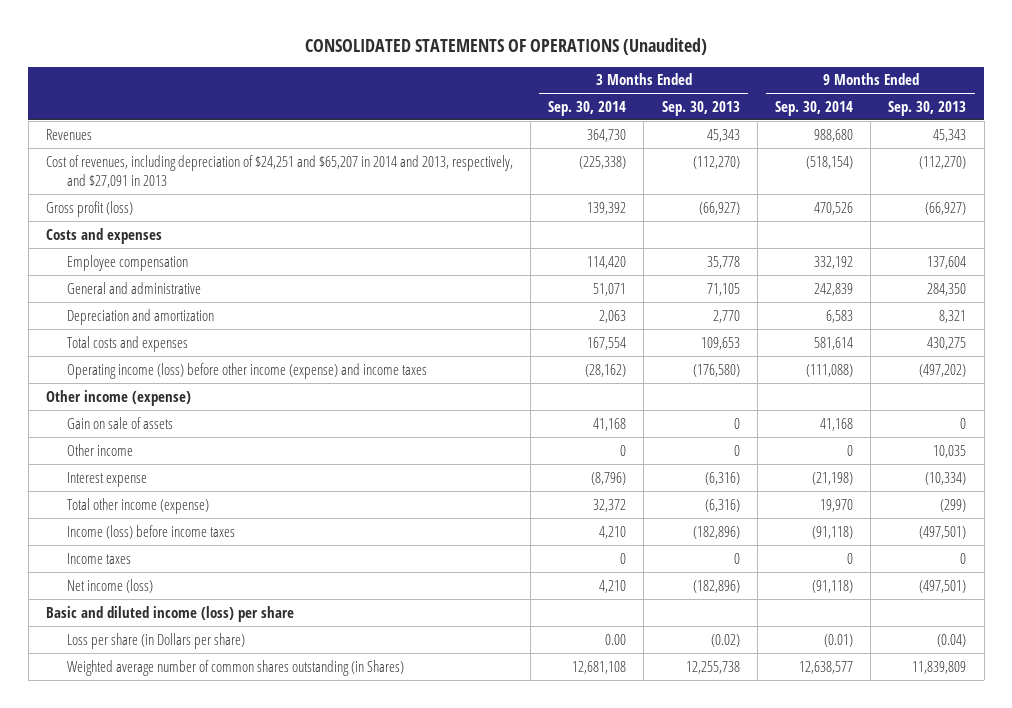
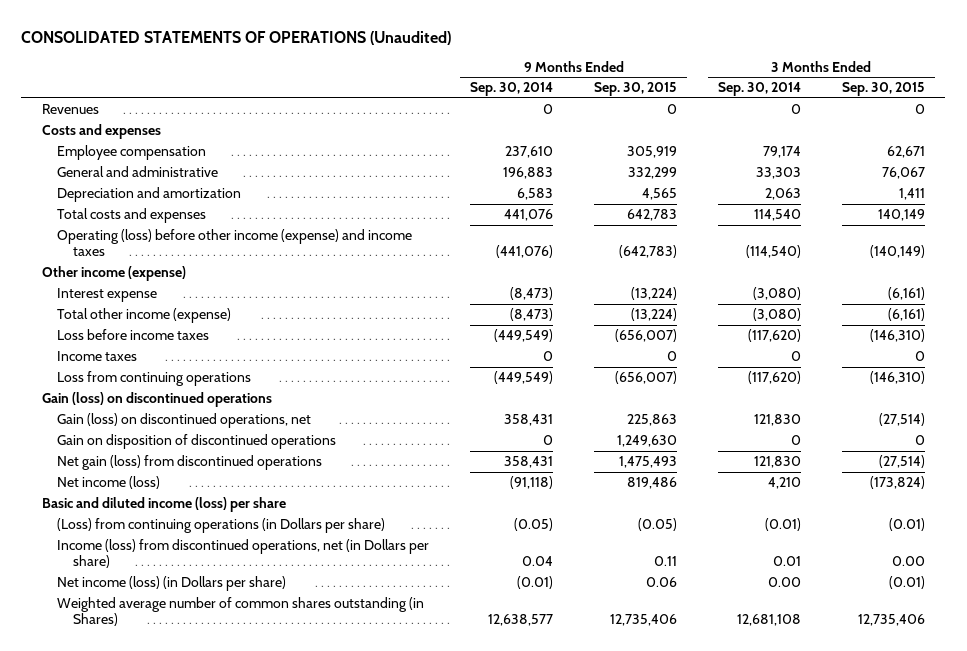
[661,101,740,117] Sep. 30, 2013 -> none
[888,101,967,117] Sep. 30, 2013 -> none
none -> [594,82,678,97] Sep. 30, 2015
none -> [841,82,925,97] Sep. 30, 2015
[45,154,513,189] Cost of revenues, including depreciation of $24,251 and $65,207 in 2014 and 2013, respectively, and $27,091 in 2013 -> none
[45,200,133,217] Gross profit (loss) -> none
[587,128,627,142] 364,730 -> [791,104,802,115] 0
[813,128,853,142] 988,680 -> [543,104,554,115] 0
[587,255,627,269] 114,420 -> [763,146,802,159] 79,174
[813,255,853,269] 332,192 -> [505,146,554,159] 237,610
[593,282,627,296] 51,071 -> [756,167,802,180] 33,303
[813,282,853,296] 242,839 -> [503,167,554,180] 196,883
[587,336,627,350] 167,554 -> [754,209,802,222] 114,540
[813,336,853,350] 581,614 -> [504,209,554,222] 441,076
[67,362,428,379] Operating income (loss) before other income (expense) and income taxes -> [57,229,413,257] Operating (loss) before other income (expense) and income taxes
[585,363,627,377] (28,162) -> [746,245,802,259] (114,540)
[805,363,853,377] (111,088) -> [496,245,554,259] (441,076)
[67,416,174,429] Gain on sale of assets -> none
[67,443,134,456] Other income -> none
[591,471,627,485] (8,796) -> [753,287,802,301] (3,080)
[811,471,853,485] (21,198) -> [510,287,554,301] (8,473)
[593,498,627,512] 32,372 -> [753,308,802,322] (3,080)
[819,498,853,512] 19,970 -> [510,308,554,322] (8,473)
[67,524,236,539] Income (loss) before income taxes -> [57,329,210,341] Loss before income taxes
[599,525,627,539] 4,210 -> [748,329,802,343] (117,620)
[811,525,853,539] (91,118) -> [494,329,554,343] (449,549)
none -> [57,371,252,387] Loss from continuing operations
none -> [41,392,272,408] Gain (loss) on discontinued operations
none -> [57,413,312,429] Gain (loss) on discontinued operations, net
none -> [57,434,337,450] Gain on disposition of discontinued operations
none -> [57,455,323,471] Net gain (loss) from discontinued operations
none -> [57,518,386,534] (Loss) from continuing operations (in Dollars per share)
none -> [57,539,430,569] Income (loss) from discontinued operations, net (in Dollars per share)
[67,632,246,649] Loss per share (in Dollars per share) -> [57,576,287,592] Net income (loss) (in Dollars per share)

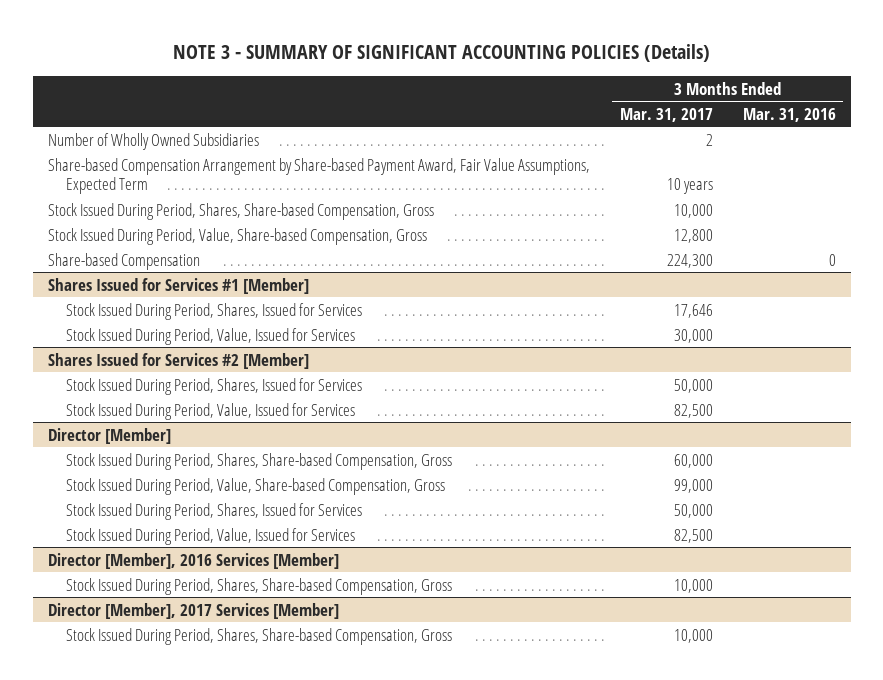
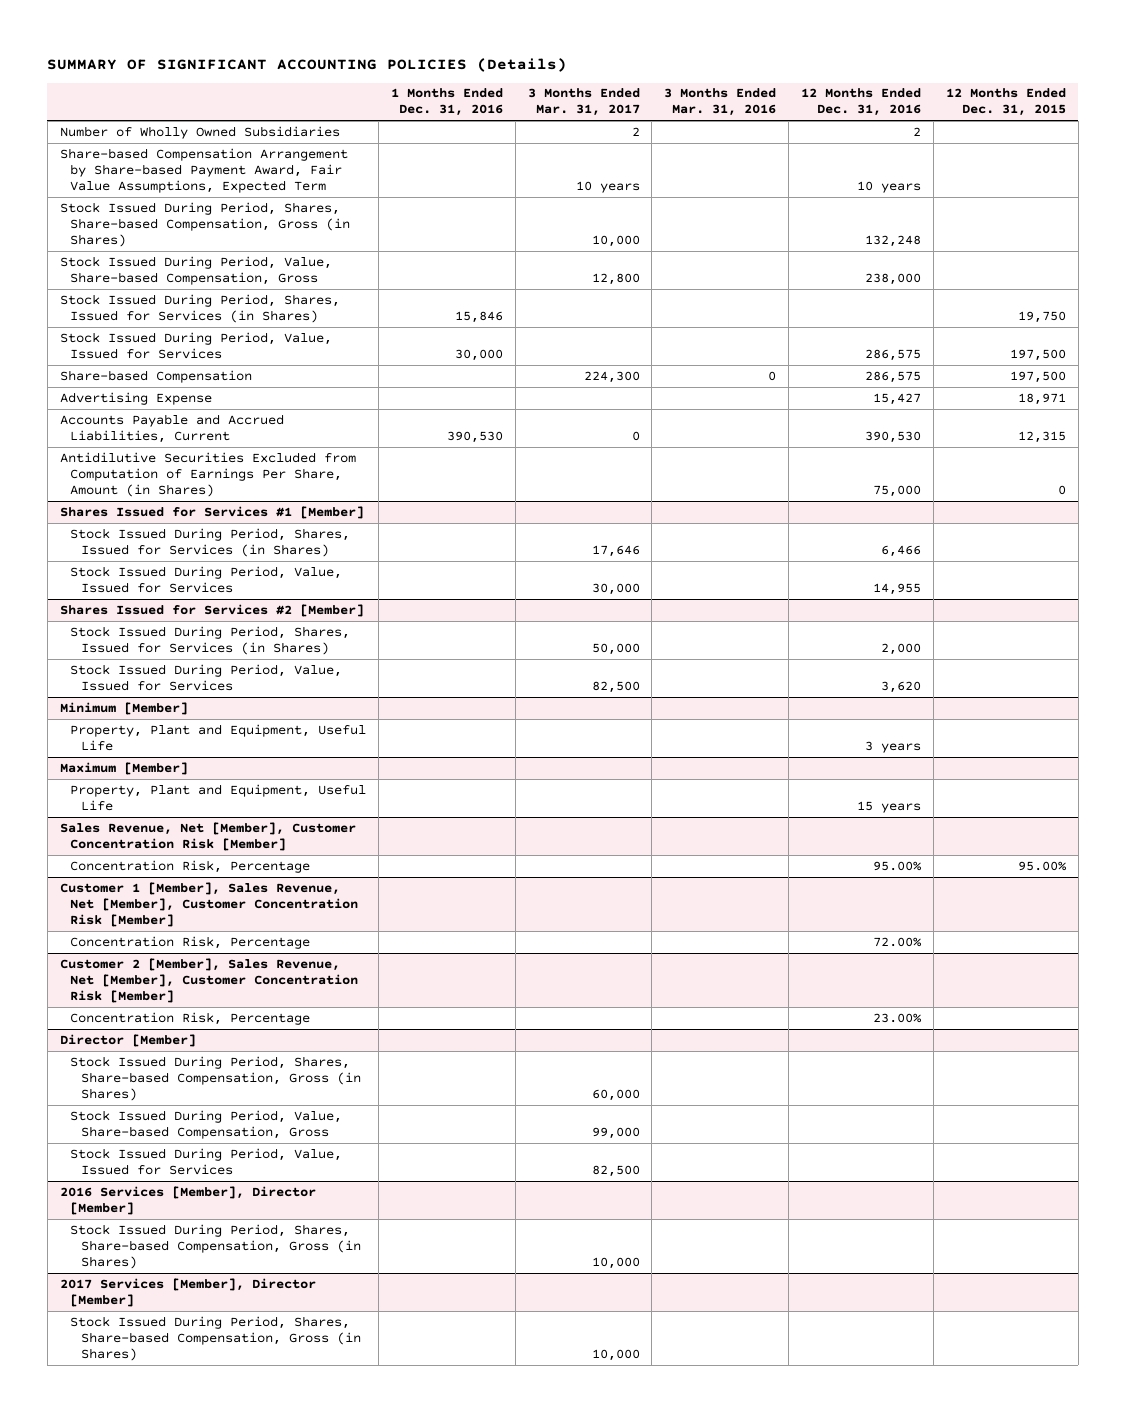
[172,44,710,63] NOTE 3 - SUMMARY OF SIGNIFICANT ACCOUNTING POLICIES (Details) -> [47,57,568,72] SUMMARY OF SIGNIFICANT ACCOUNTING POLICIES (Details)
none -> [390,88,503,117] 1 Months Ended Dec. 31, 2016
none -> [801,88,922,117] 12 Months Ended Dec. 31, 2016
none -> [945,88,1066,117] 12 Months Ended Dec. 31, 2015
[47,202,434,220] Stock Issued During Period, Shares, Share-based Compensation, Gross -> [59,201,351,247] Stock Issued During Period, Shares, Share-based Compensation, Gross (in Shares)
none -> [59,293,340,323] Stock Issued During Period, Shares, Issued for Services (in Shares)
none -> [59,331,332,359] Stock Issued During Period, Value, Issued for Services
none -> [59,391,212,405] Advertising Expense
none -> [59,413,284,443] Accounts Payable and Accrued Liabilities, Current
none -> [59,451,356,497] Antidilutive Securities Excluded from Computation of Earnings Per Share, Amount (in Shares)
[66,302,363,320] Stock Issued During Period, Shares, Issued for Services -> [70,527,351,557] Stock Issued During Period, Shares, Issued for Services (in Shares)
[66,377,363,395] Stock Issued During Period, Shares, Issued for Services -> [70,625,351,655] Stock Issued During Period, Shares, Issued for Services (in Shares)
none -> [59,701,188,715] Minimum [Member]
none -> [70,723,367,751] Property, Plant and Equipment, Useful Life
none -> [59,761,188,775] Maximum [Member]
none -> [70,783,367,811] Property, Plant and Equipment, Useful Life
none -> [59,821,356,851] Sales Revenue, Net [Member], Customer Concentration Risk [Member]
none -> [70,859,311,873] Concentration Risk, Percentage
none -> [59,881,359,927] Customer 1 [Member], Sales Revenue, Net [Member], Customer Concentration Risk [Member]
none -> [70,935,311,949] Concentration Risk, Percentage
none -> [59,957,359,1003] Customer 2 [Member], Sales Revenue, Net [Member], Customer Concentration Risk [Member]
none -> [70,1011,311,1025] Concentration Risk, Percentage
[66,452,453,470] Stock Issued During Period, Shares, Share-based Compensation, Gross -> [70,1055,361,1101] Stock Issued During Period, Shares, Share-based Compensation, Gross (in Shares)
[66,502,363,520] Stock Issued During Period, Shares, Issued for Services -> none
[47,552,339,569] Director [Member], 2016 Services [Member] -> [59,1185,316,1215] 2016 Services [Member], Director [Member]
[66,577,453,595] Stock Issued During Period, Shares, Share-based Compensation, Gross -> [70,1223,361,1269] Stock Issued During Period, Shares, Share-based Compensation, Gross (in Shares)
[47,602,339,619] Director [Member], 2017 Services [Member] -> [59,1277,316,1307] 2017 Services [Member], Director [Member]
[66,627,453,645] Stock Issued During Period, Shares, Share-based Compensation, Gross -> [70,1315,361,1361] Stock Issued During Period, Shares, Share-based Compensation, Gross (in Shares)

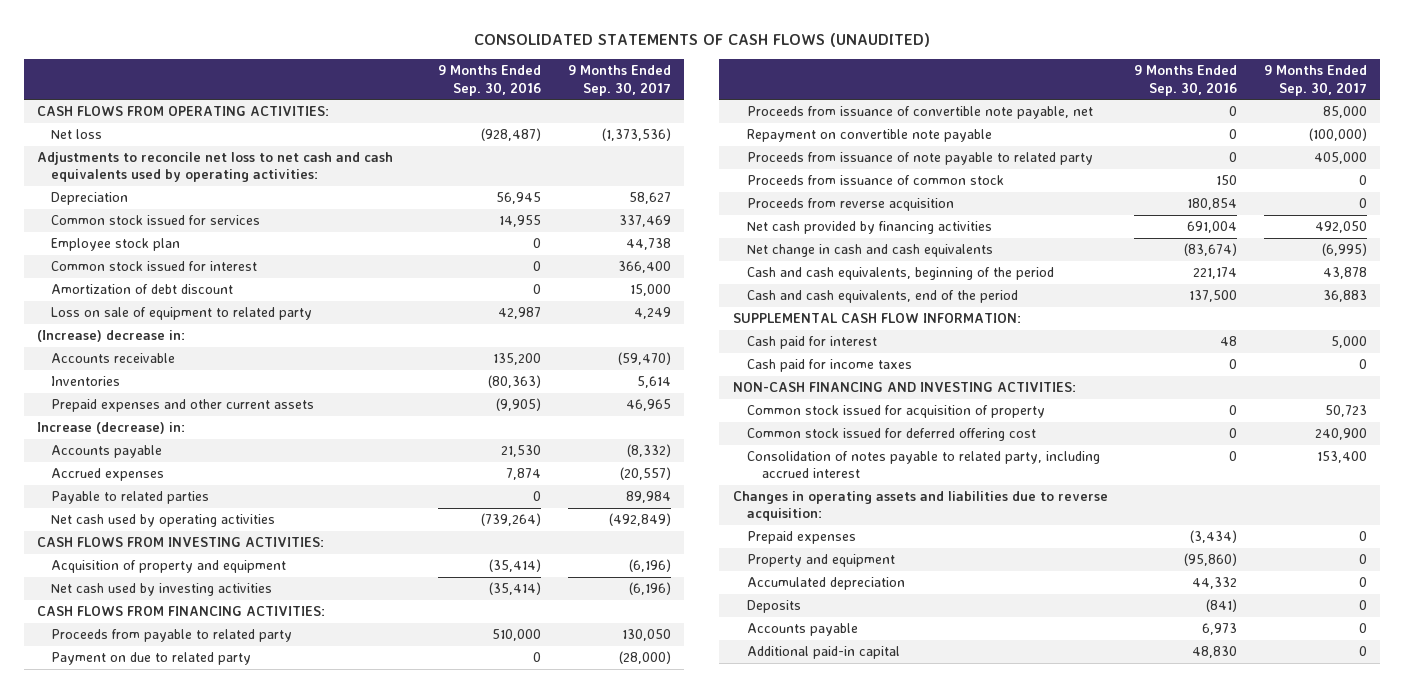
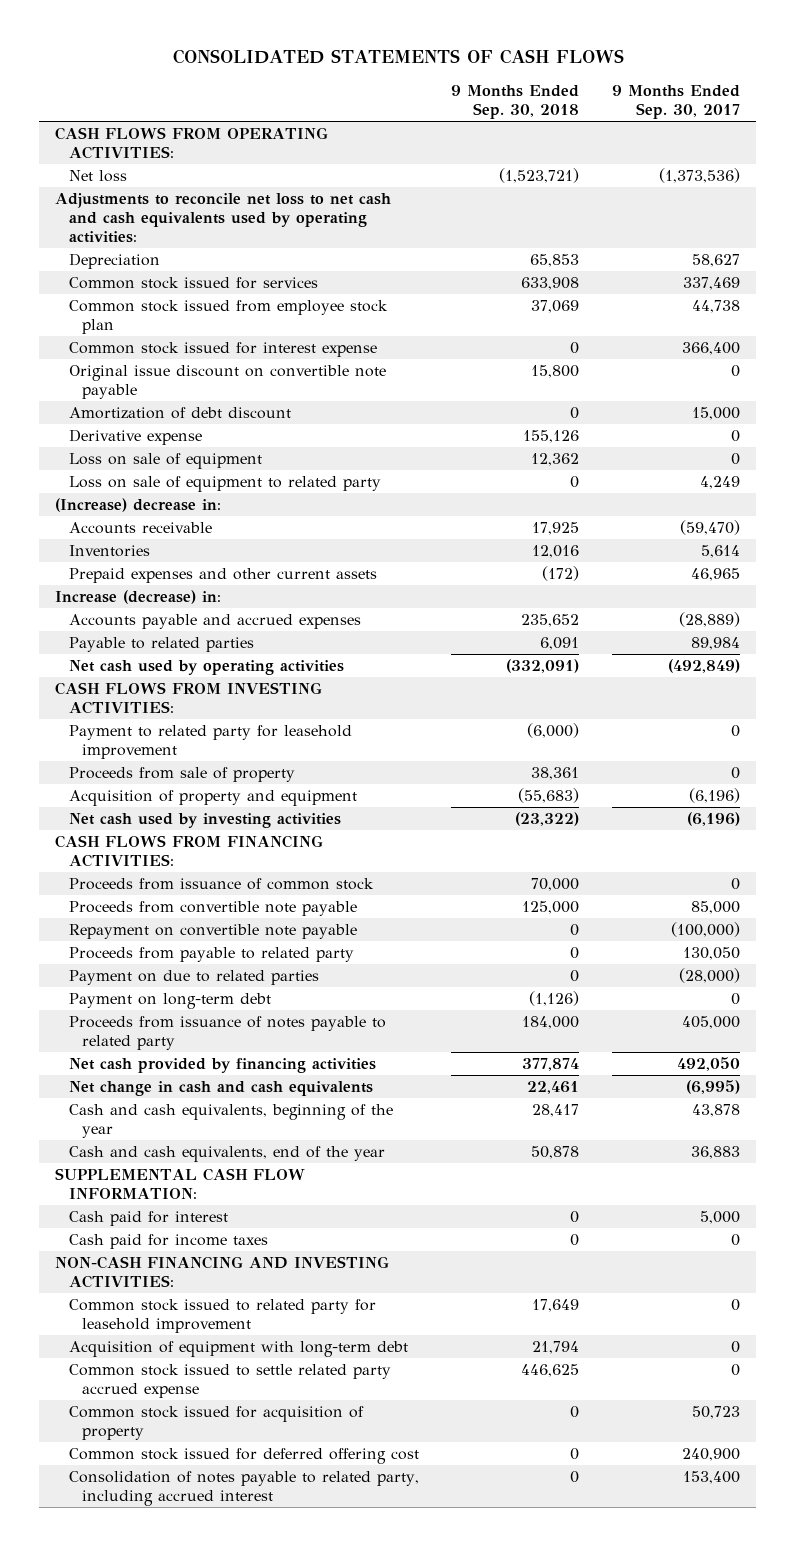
[473,33,930,48] CONSOLIDATED STATEMENTS OF CASH FLOWS (UNAUDITED) -> [172,49,624,65] CONSOLIDATED STATEMENTS OF CASH FLOWS
[438,65,542,96] 9 Months Ended Sep. 30, 2016 -> none
none -> [451,85,580,119] 9 Months Ended Sep. 30, 2018
[51,238,181,252] Employee stock plan -> [68,300,388,334] Common stock issued from employee stock plan
[51,261,258,272] Common stock issued for interest -> [68,342,377,358] Common stock issued for interest expense
none -> [68,365,386,399] Original issue discount on convertible note payable
none -> [68,429,202,446] Derivative expense
none -> [68,453,262,470] Loss on sale of equipment
[51,445,163,459] Accounts payable -> none
[51,468,165,482] Accrued expenses -> none
none -> [68,614,361,630] Accounts payable and accrued expenses
none -> [68,725,352,759] Payment to related party for leasehold improvement
none -> [68,767,295,783] Proceeds from sale of property
[51,652,252,666] Payment on due to related party -> none
[747,106,1094,120] Proceeds from issuance of convertible note payable, net -> none
[747,152,1094,166] Proceeds from issuance of note payable to related party -> none
[747,198,955,212] Proceeds from reverse acquisition -> none
none -> [68,901,357,917] Proceeds from convertible note payable
[747,129,993,143] Repayment on convertible note payable -> [68,924,357,940] Repayment on convertible note payable
[51,629,293,643] Proceeds from payable to related party -> [68,947,354,963] Proceeds from payable to related party
none -> [68,970,319,986] Payment on due to related parties
none -> [68,993,271,1010] Payment on long-term debt
none -> [68,1016,386,1050] Proceeds from issuance of notes payable to related party
[747,267,1055,281] Cash and cash equivalents, beginning of the period -> [68,1104,393,1138] Cash and cash equivalents, beginning of the year
[747,290,1019,304] Cash and cash equivalents, end of the period -> [68,1146,385,1163] Cash and cash equivalents, end of the year
none -> [68,1299,376,1333] Common stock issued to related party for leasehold improvement
none -> [68,1341,408,1358] Acquisition of equipment with long-term debt
none -> [68,1364,391,1398] Common stock issued to settle related party accrued expense
[732,491,1108,522] Changes in operating assets and liabilities due to reverse acquisition: -> none
[747,531,857,545] Prepaid expenses -> none
[747,554,896,568] Property and equipment -> none
[747,577,906,591] Accumulated depreciation -> none
[747,600,802,614] Deposits -> none
[747,623,859,637] Accounts payable -> none
[747,646,901,660] Additional paid-in capital -> none

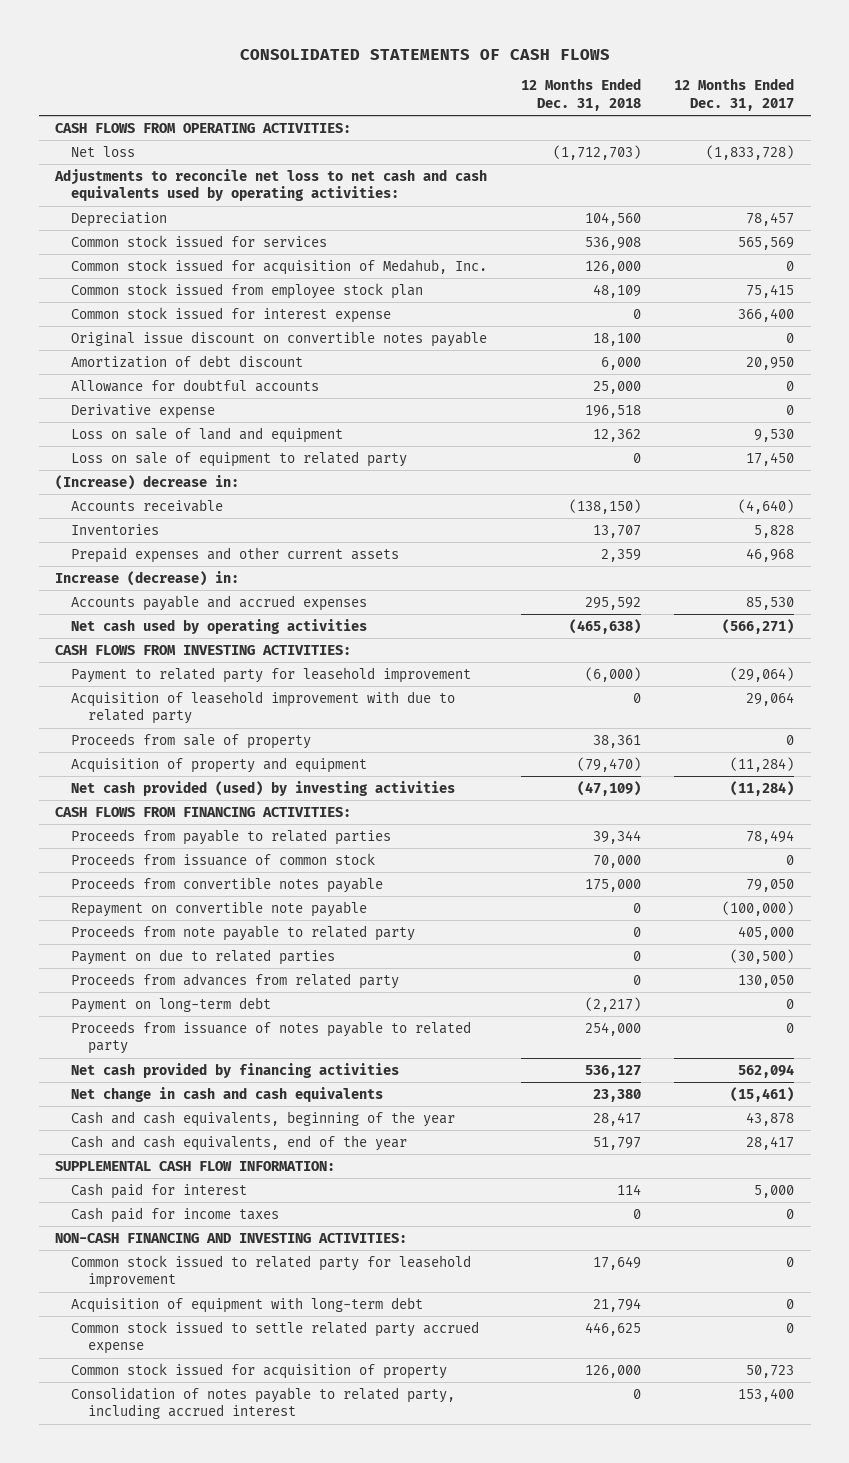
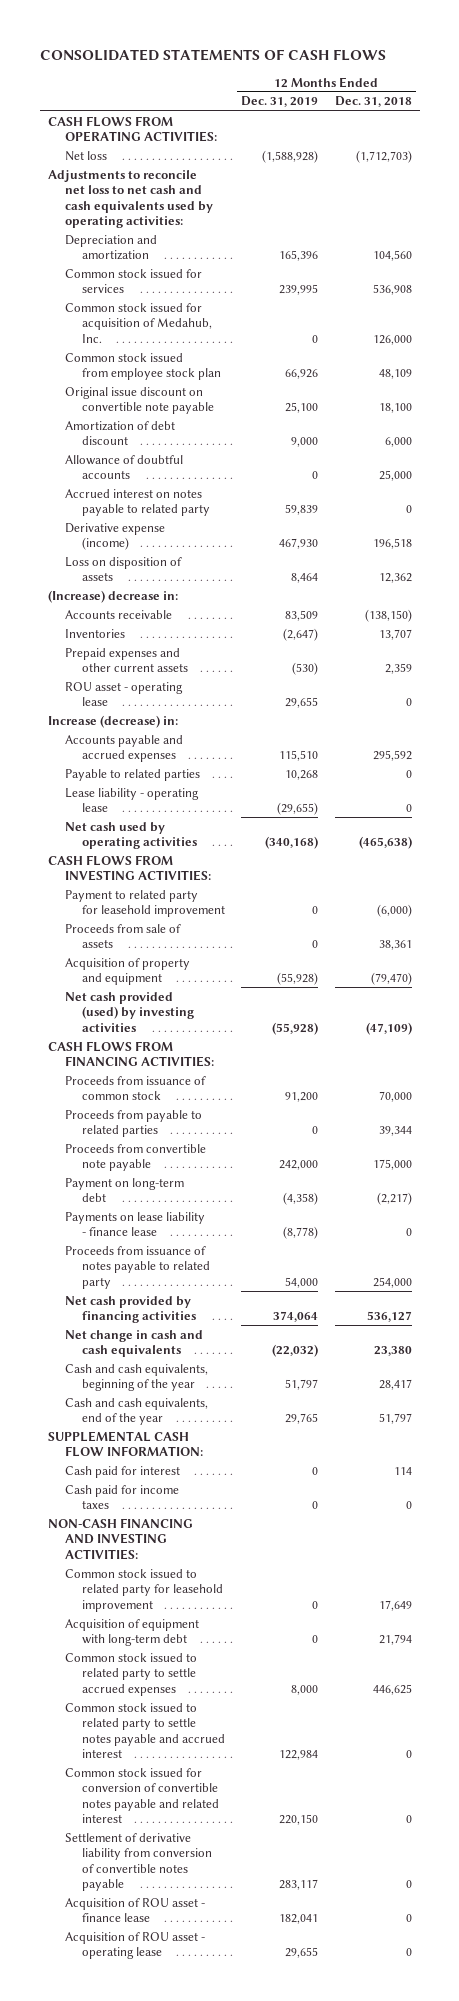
[673,78,794,111] 12 Months Ended Dec. 31, 2017 -> none
none -> [241,96,319,108] Dec. 31, 2019
[71,211,168,227] Depreciation -> [65,234,158,261] Depreciation and amortization
[71,306,392,323] Common stock issued for interest expense -> none
[71,330,488,347] Original issue discount on convertible notes payable -> [65,386,215,415] Original issue discount on convertible note payable
[71,450,408,467] Loss on sale of equipment to related party -> none
[71,378,320,392] Allowance for doubtful accounts -> [65,454,184,480] Allowance of doubtful accounts
none -> [65,488,211,517] Accrued interest on notes payable to related party
[71,403,216,419] Derivative expense -> [65,522,166,551] Derivative expense (income)
[71,426,344,443] Loss on sale of land and equipment -> [65,556,183,582] Loss on disposition of assets
none -> [65,681,184,707] ROU asset - operating lease
none -> [65,768,201,781] Payable to related parties
none -> [65,787,200,813] Lease liability - operating lease
[71,690,456,725] Acquisition of leasehold improvement with due to related party -> none
[71,732,312,749] Proceeds from sale of property -> [65,923,182,949] Proceeds from sale of assets
[71,900,368,917] Repayment on convertible note payable -> none
[71,924,416,941] Proceeds from note payable to related party -> none
[71,948,336,965] Payment on due to related parties -> none
[71,972,400,989] Proceeds from advances from related party -> none
[71,828,392,845] Proceeds from payable to related parties -> [65,1109,203,1138] Proceeds from payable to related parties
[71,876,384,893] Proceeds from convertible notes payable -> [65,1143,207,1172] Proceeds from convertible note payable
none -> [65,1211,206,1237] Payments on lease liability - finance lease
[71,1362,448,1379] Common stock issued for acquisition of property -> none
none -> [65,1652,198,1696] Common stock issued to related party to settle accrued expenses
[71,1320,480,1355] Common stock issued to settle related party accrued expense -> [65,1702,226,1759] Common stock issued to related party to settle notes payable and accrued interest
[584,1321,641,1336] 446,625 -> [405,1750,412,1759] 0
[71,1386,456,1420] Consolidation of notes payable to related party, including accrued interest -> [65,1767,220,1824] Common stock issued for conversion of convertible notes payable and related interest
none -> [65,1832,213,1892] Settlement of derivative liability from conversion of convertible notes payable
none -> [65,1897,206,1923] Acquisition of ROU asset - finance lease
none -> [65,1931,206,1960] Acquisition of ROU asset - operating lease

